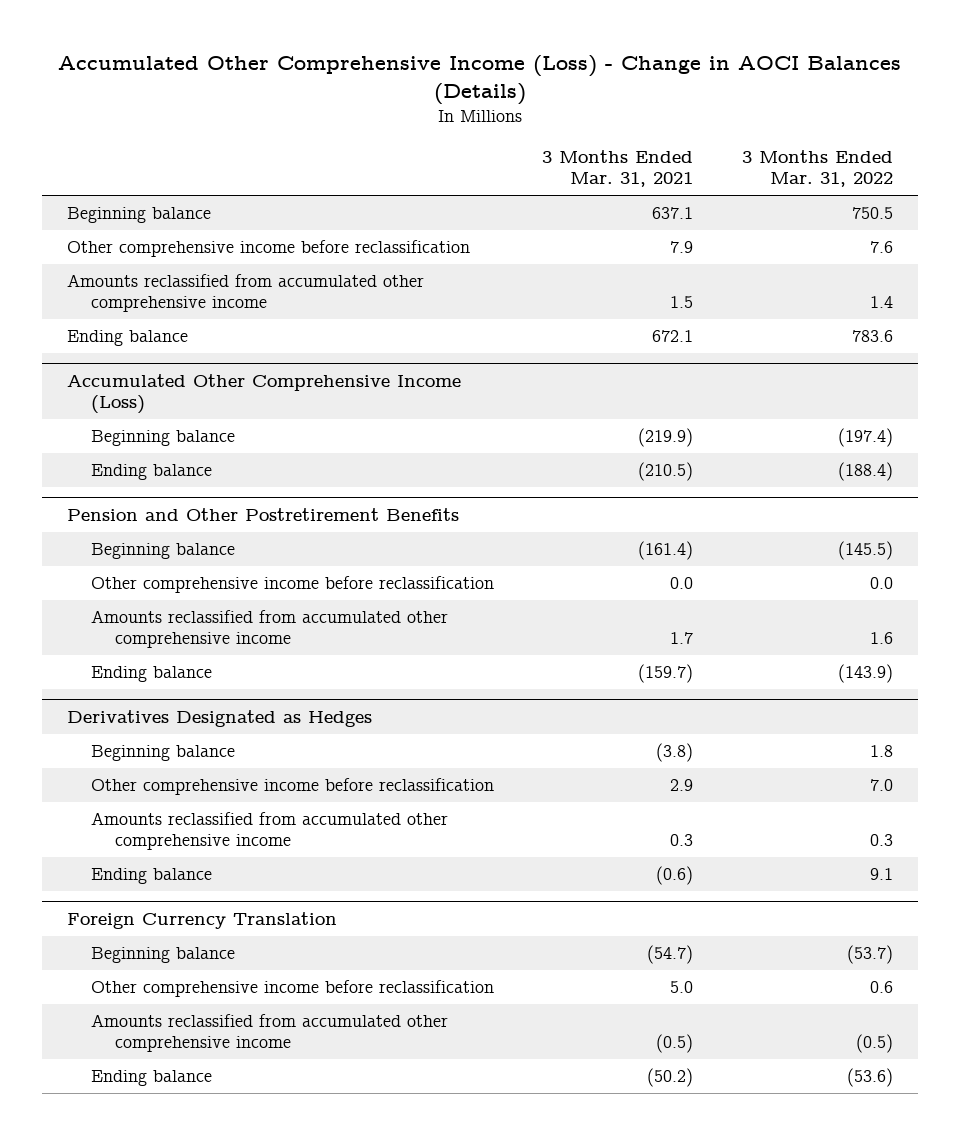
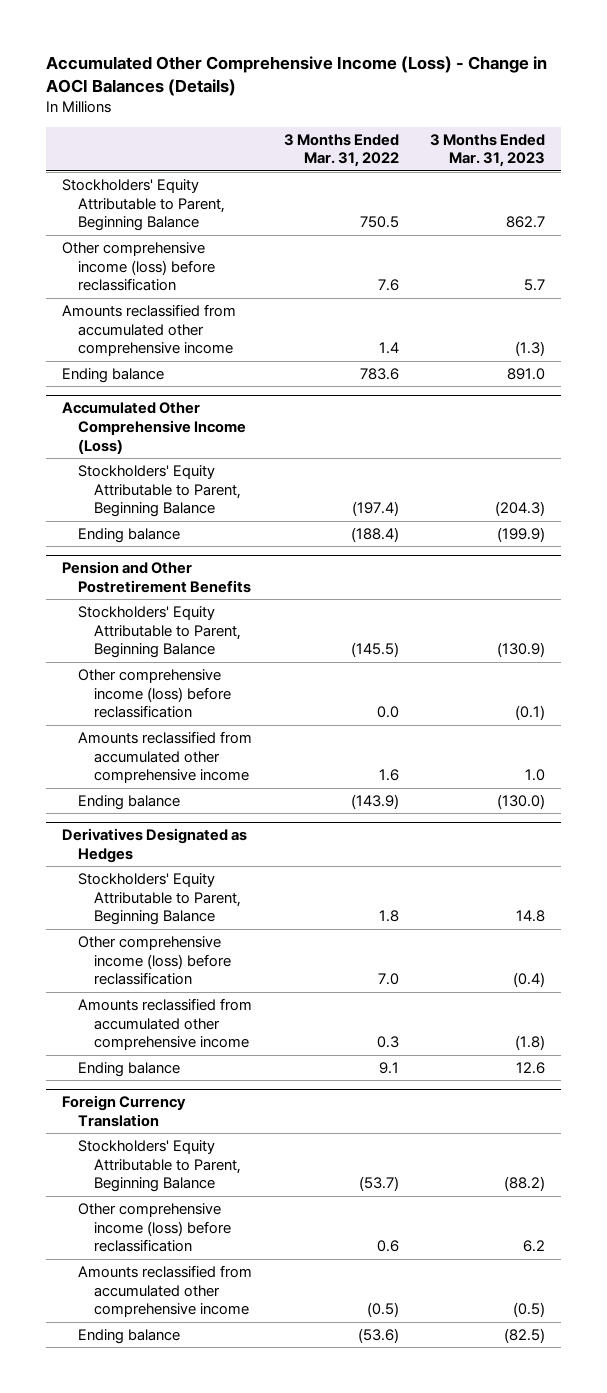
[542,150,694,188] 3 Months Ended Mar. 31, 2021 -> none
none -> [430,133,546,168] 3 Months Ended Mar. 31, 2023
[66,207,211,224] Beginning balance -> [61,178,225,232] Stockholders' Equity Attributable to Parent, Beginning Balance
[66,240,470,258] Other comprehensive income before reclassification -> [61,241,215,292] Other comprehensive income (loss) before reclassification
[90,430,235,447] Beginning balance -> [77,464,241,518] Stockholders' Equity Attributable to Parent, Beginning Balance
[90,543,235,560] Beginning balance -> [77,605,241,659] Stockholders' Equity Attributable to Parent, Beginning Balance
[90,576,494,594] Other comprehensive income before reclassification -> [77,668,231,719] Other comprehensive income (loss) before reclassification
[90,745,235,762] Beginning balance -> [77,872,241,926] Stockholders' Equity Attributable to Parent, Beginning Balance
[90,778,494,796] Other comprehensive income before reclassification -> [77,935,231,986] Other comprehensive income (loss) before reclassification
[90,947,235,964] Beginning balance -> [77,1139,241,1193] Stockholders' Equity Attributable to Parent, Beginning Balance
[90,980,494,998] Other comprehensive income before reclassification -> [77,1202,231,1253] Other comprehensive income (loss) before reclassification

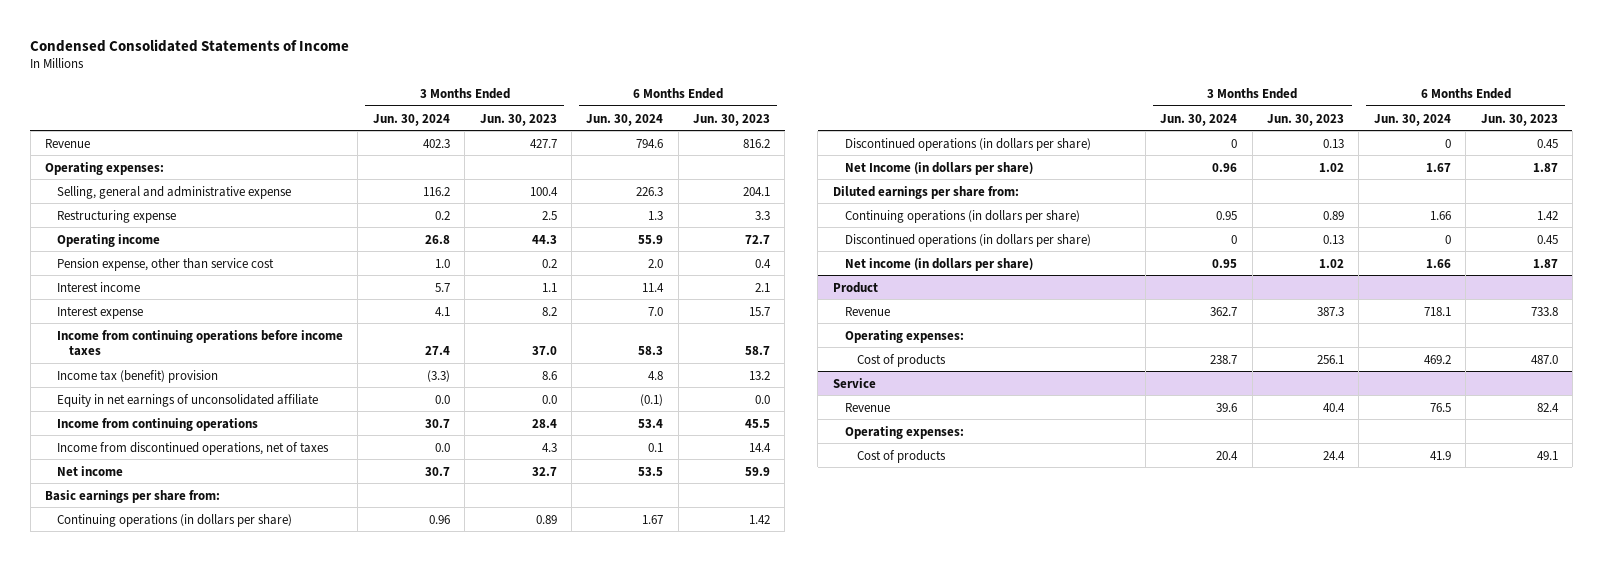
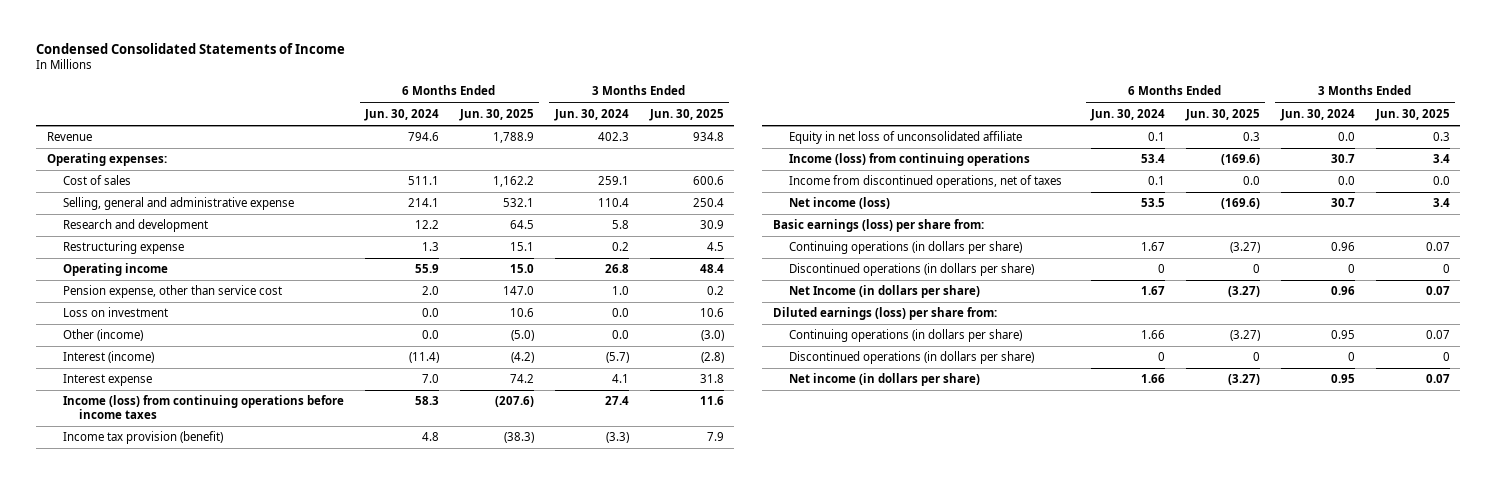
[479,113,557,126] Jun. 30, 2023 -> none
[693,113,771,126] Jun. 30, 2023 -> none
none -> [458,108,534,121] Jun. 30, 2025
none -> [648,108,724,121] Jun. 30, 2025
none -> [62,175,131,186] Cost of sales
[422,186,450,196] 116.2 -> [597,198,629,208] 110.4
[636,186,664,196] 226.3 -> [407,198,439,208] 214.1
none -> [62,219,208,233] Research and development
none -> [62,307,168,318] Loss on investment
none -> [62,329,143,342] Other (income)
[57,281,141,292] Interest income -> [62,351,154,364] Interest (income)
[434,282,450,292] 5.7 -> [605,352,629,364] (5.7)
[642,282,665,292] 11.4 -> [408,352,439,364] (11.4)
[57,329,344,356] Income from continuing operations before income taxes -> [62,395,344,419] Income (loss) from continuing operations before income taxes
[57,369,219,383] Income tax (benefit) provision -> [62,431,223,445] Income tax provision (benefit)
[57,393,319,407] Equity in net earnings of unconsolidated affiliate -> [788,131,1022,145] Equity in net loss of unconsolidated affiliate
[640,393,664,406] (0.1) -> [1147,132,1165,142] 0.1
[57,417,259,431] Income from continuing operations -> [788,153,1030,167] Income (loss) from continuing operations
[57,465,124,476] Net income -> [788,197,890,210] Net income (loss)
[45,489,221,503] Basic earnings per share from: -> [772,219,984,233] Basic earnings (loss) per share from:
[832,185,1019,199] Diluted earnings per share from: -> [772,307,997,321] Diluted earnings (loss) per share from:
[832,281,878,293] Product -> none
[844,306,890,316] Revenue -> none
[844,329,964,343] Operating expenses: -> none
[856,353,946,367] Cost of products -> none
[832,377,876,388] Service -> none
[844,402,890,412] Revenue -> none
[844,425,964,439] Operating expenses: -> none
[856,449,946,463] Cost of products -> none

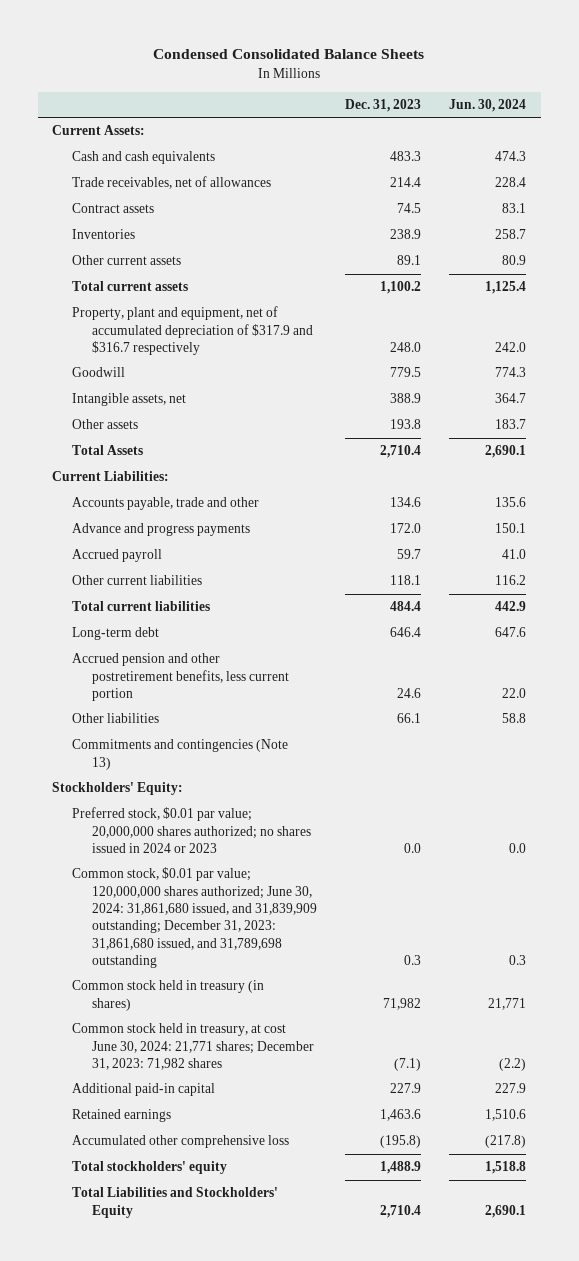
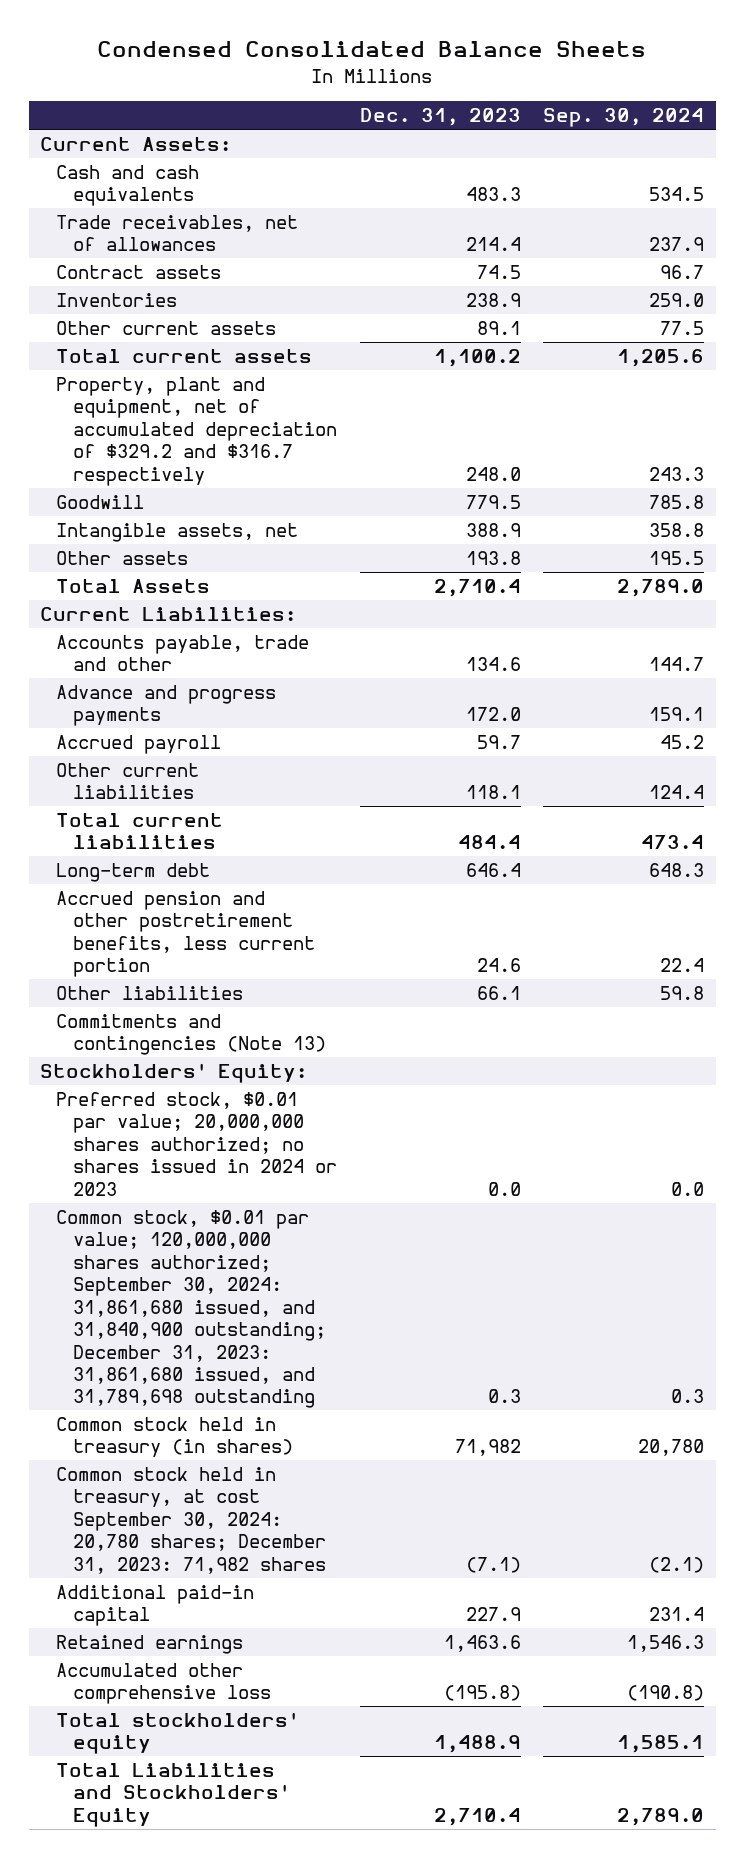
[449,98,527,112] Jun. 30, 2024 -> none
none -> [543,108,705,128] Sep. 30, 2024
[72,306,314,355] Property, plant and equipment, net of accumulated depreciation of $317.9 and $316.7 respectively -> [56,377,338,486] Property, plant and equipment, net of accumulated depreciation of $329.2 and $316.7 respectively
[72,867,318,969] Common stock, $0.01 par value; 120,000,000 shares authorized; June 30, 2024: 31,861,680 issued, and 31,839,909 outstanding; December 31, 2023: 31,861,680 issued, and 31,789,698 outstanding -> [56,1210,327,1409] Common stock, $0.01 par value; 120,000,000 shares authorized; September 30, 2024: 31,861,680 issued, and 31,840,900 outstanding; December 31, 2023: 31,861,680 issued, and 31,789,698 outstanding
[72,1023,315,1070] Common stock held in treasury, at cost June 30, 2024: 21,771 shares; December 31, 2023: 71,982 shares -> [56,1467,327,1574] Common stock held in treasury, at cost September 30, 2024: 20,780 shares; December 31, 2023: 71,982 shares

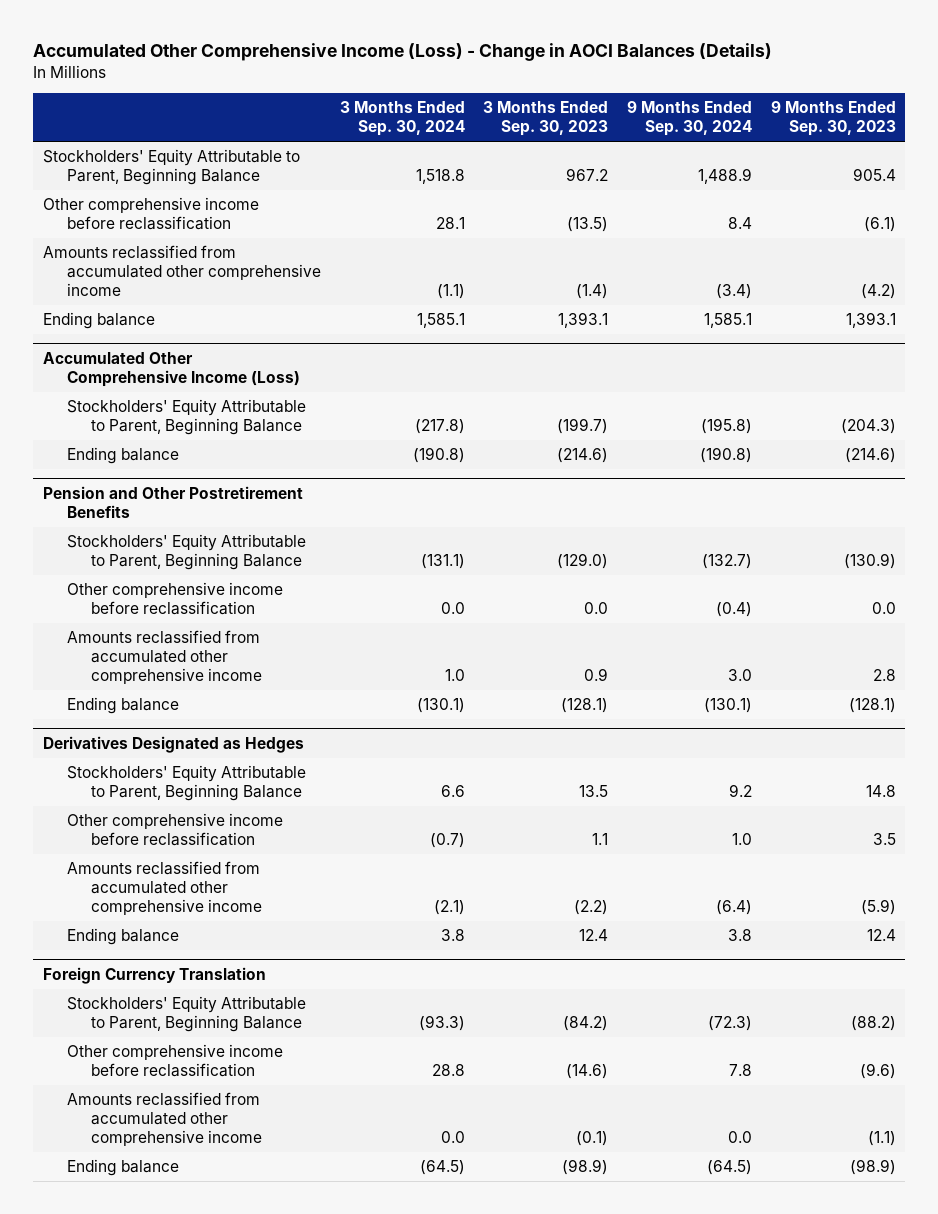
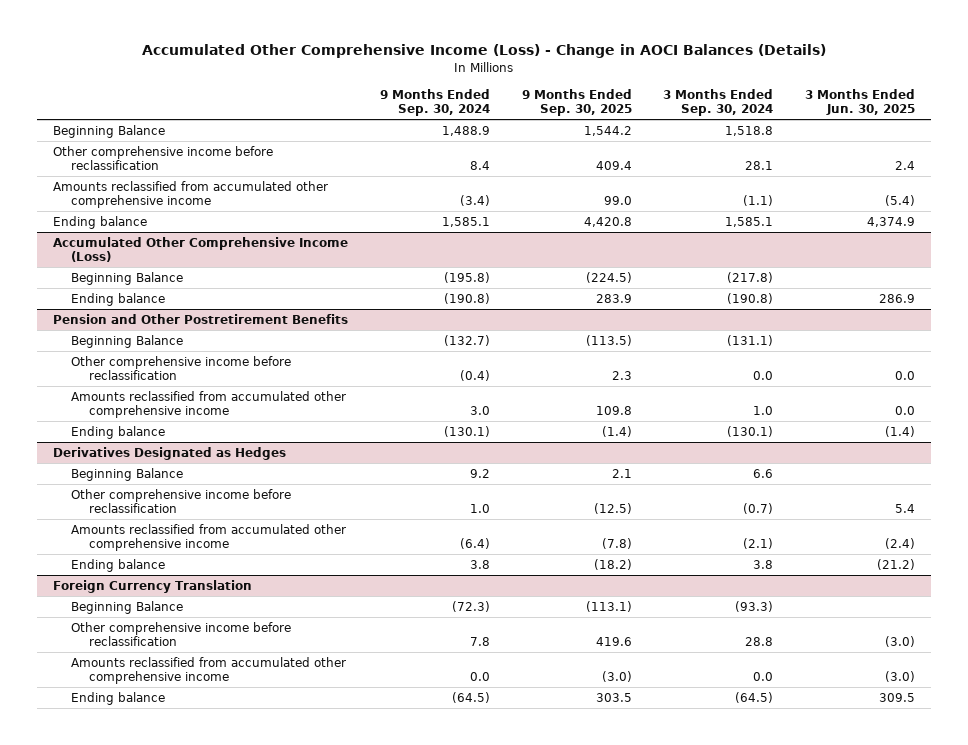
[483,101,609,137] 3 Months Ended Sep. 30, 2023 -> none
[770,101,896,137] 9 Months Ended Sep. 30, 2023 -> none
none -> [521,88,632,117] 9 Months Ended Sep. 30, 2025
none -> [805,88,916,116] 3 Months Ended Jun. 30, 2025
[42,149,300,186] Stockholders' Equity Attributable to Parent, Beginning Balance -> [52,125,165,139] Beginning Balance
[66,399,306,436] Stockholders' Equity Attributable to Parent, Beginning Balance -> [70,272,183,286] Beginning Balance
[66,534,306,571] Stockholders' Equity Attributable to Parent, Beginning Balance -> [70,335,183,349] Beginning Balance
[66,765,306,802] Stockholders' Equity Attributable to Parent, Beginning Balance -> [70,468,183,482] Beginning Balance
[66,996,306,1033] Stockholders' Equity Attributable to Parent, Beginning Balance -> [70,601,183,615] Beginning Balance

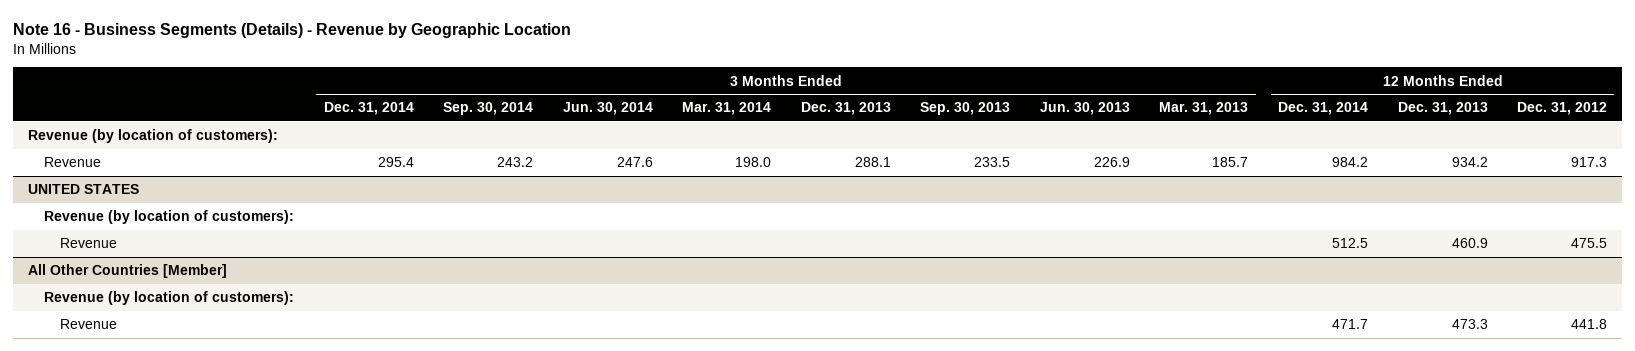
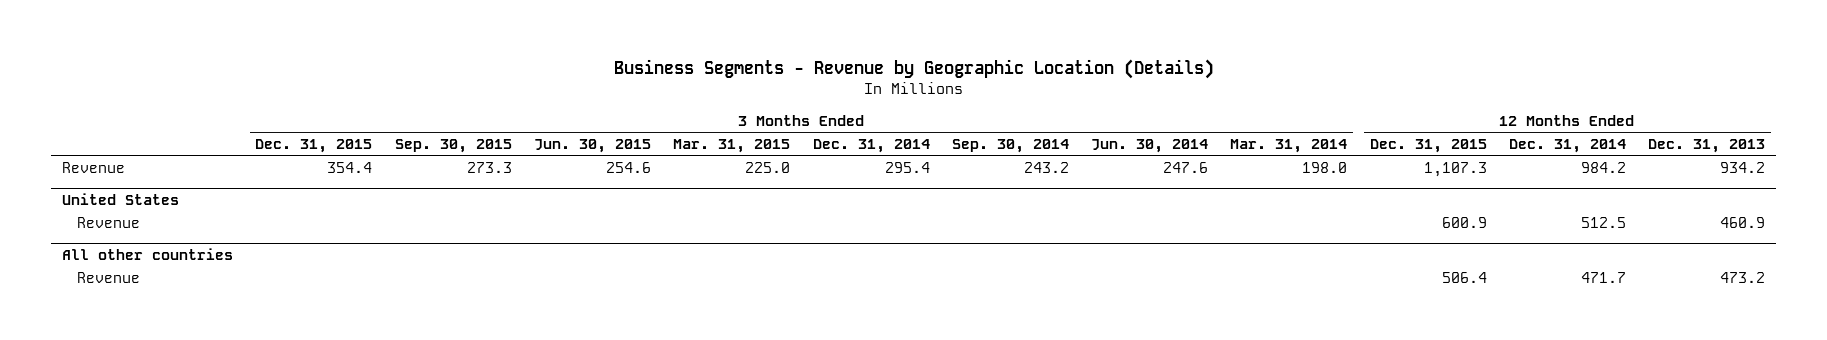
[13,22,572,38] Note 16 - Business Segments (Details) - Revenue by Geographic Location -> [613,59,1214,80] Business Segments - Revenue by Geographic Location (Details)
[800,102,891,116] Dec. 31, 2013 -> none
[920,102,1011,116] Sep. 30, 2013 -> none
[1039,102,1130,116] Jun. 30, 2013 -> none
[1159,102,1249,116] Mar. 31, 2013 -> none
[1517,102,1608,116] Dec. 31, 2012 -> none
none -> [255,139,373,154] Dec. 31, 2015
none -> [394,139,512,154] Sep. 30, 2015
none -> [533,139,651,154] Jun. 30, 2015
none -> [673,139,791,154] Mar. 31, 2015
none -> [1369,139,1487,154] Dec. 31, 2015
[27,129,278,144] Revenue (by location of customers): -> none
[44,210,295,225] Revenue (by location of customers): -> none
[27,184,139,195] UNITED STATES -> [62,192,180,205] United States
[44,291,295,306] Revenue (by location of customers): -> none
[27,264,227,279] All Other Countries [Member] -> [62,247,234,260] All other countries
[1451,319,1488,330] 473.3 -> [1720,271,1766,283] 473.2

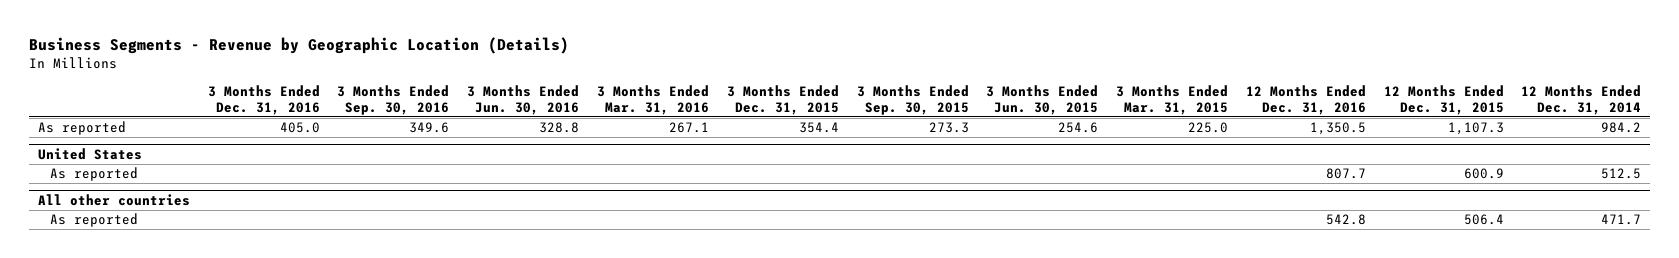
[812,139,930,154] Dec. 31, 2014 -> none
[951,139,1069,154] Sep. 30, 2014 -> none
[1091,139,1209,154] Jun. 30, 2014 -> none
[1230,139,1348,154] Mar. 31, 2014 -> none
[1648,139,1766,154] Dec. 31, 2013 -> none
none -> [207,84,320,115] 3 Months Ended Dec. 31, 2016
none -> [337,84,450,115] 3 Months Ended Sep. 30, 2016
none -> [467,84,580,115] 3 Months Ended Jun. 30, 2016
none -> [596,84,709,115] 3 Months Ended Mar. 31, 2016
none -> [1245,84,1366,115] 12 Months Ended Dec. 31, 2016
[62,161,126,173] Revenue -> [37,121,126,136] As reported
[77,216,141,228] Revenue -> [49,167,138,182] As reported
[77,271,141,283] Revenue -> [49,213,138,228] As reported

